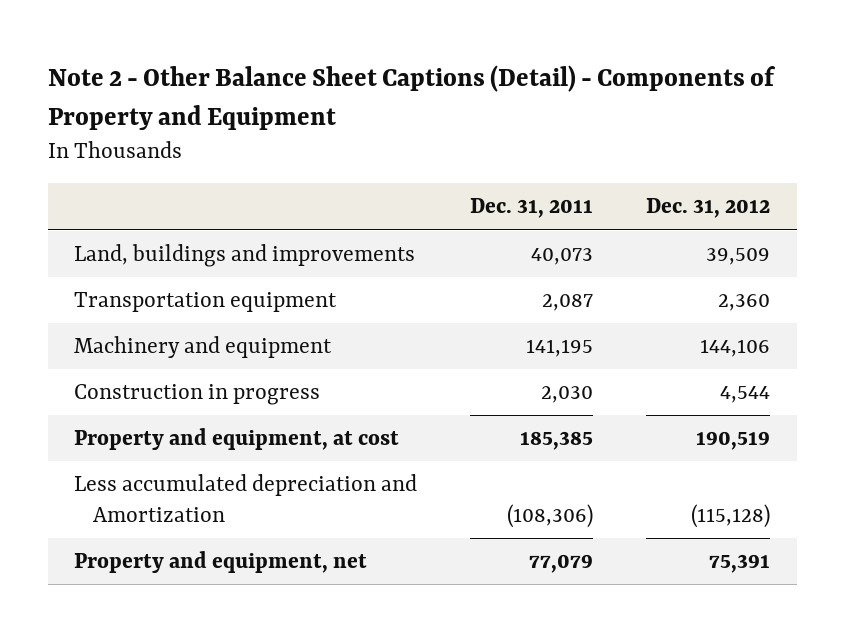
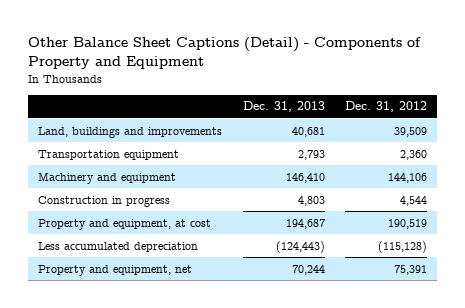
[47,65,776,130] Note 2 - Other Balance Sheet Captions (Detail) - Components of Property and Equipment -> [28,37,422,70] Other Balance Sheet Captions (Detail) - Components of Property and Equipment
[470,198,594,219] Dec. 31, 2011 -> none
none -> [242,101,325,113] Dec. 31, 2013
[74,474,418,522] Less accumulated depreciation and Amortization -> [38,241,199,252] Less accumulated depreciation

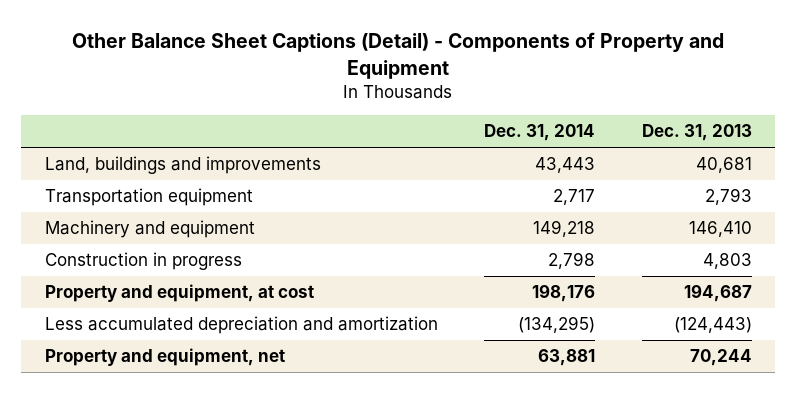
[344,101,427,113] Dec. 31, 2012 -> none
none -> [484,124,596,142] Dec. 31, 2014
[38,241,199,252] Less accumulated depreciation -> [44,316,438,335] Less accumulated depreciation and amortization

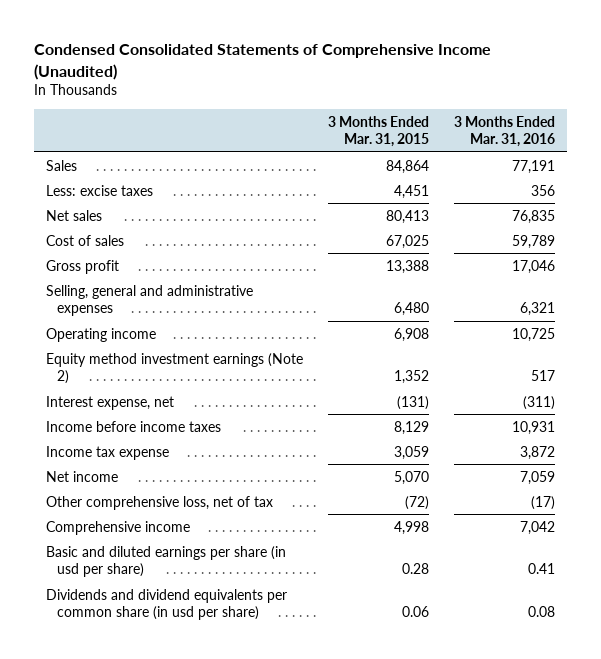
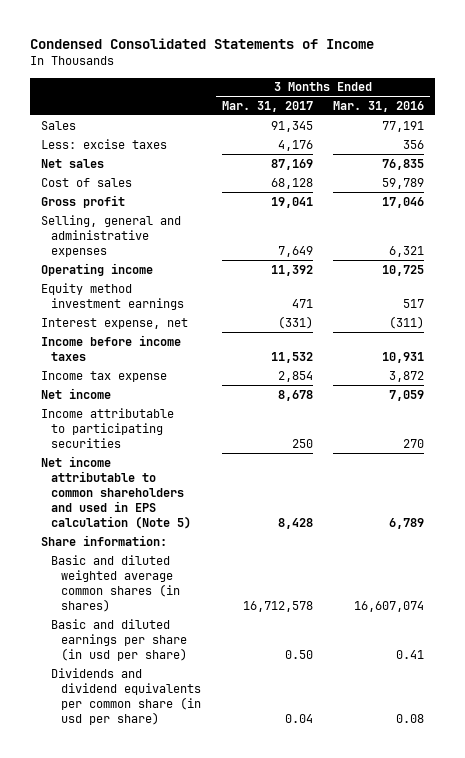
[34,44,492,80] Condensed Consolidated Statements of Comprehensive Income (Unaudited) -> [30,38,375,50] Condensed Consolidated Statements of Income
[328,115,430,147] 3 Months Ended Mar. 31, 2015 -> none
none -> [221,100,313,112] Mar. 31, 2017
[46,352,304,385] Equity method investment earnings (Note 2) -> [40,282,184,310] Equity method investment earnings
[46,495,274,510] Other comprehensive loss, net of tax -> none
[46,520,191,535] Comprehensive income -> none
none -> [40,407,174,449] Income attributable to participating securities
none -> [40,455,191,530] Net income attributable to common shareholders and used in EPS calculation (Note 5)
none -> [40,534,167,546] Share information:
none -> [50,554,180,613] Basic and diluted weighted average common shares (in shares)

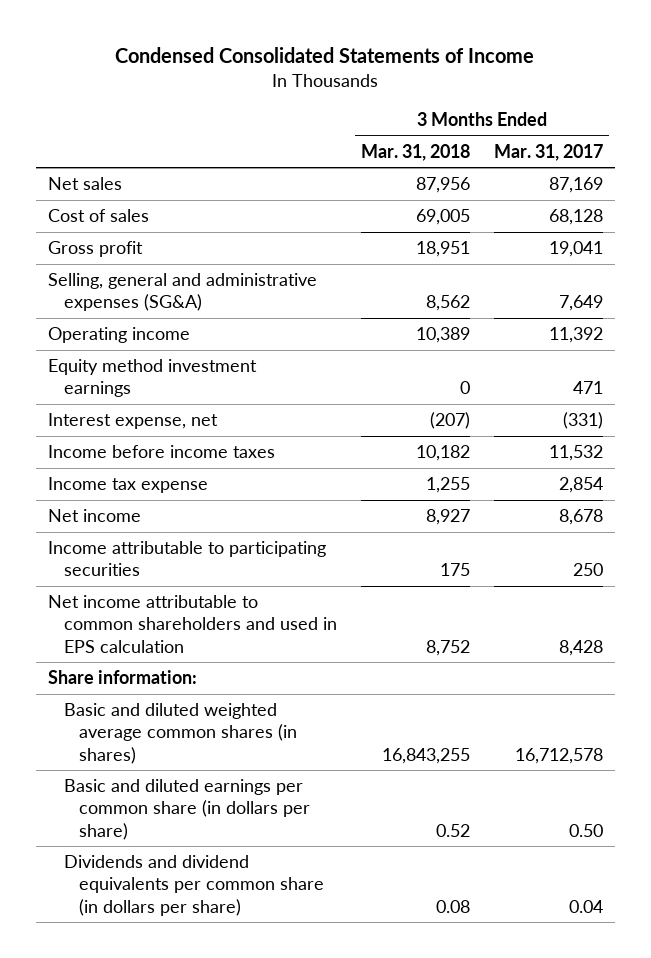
[333,100,425,112] Mar. 31, 2016 -> none
none -> [360,143,470,161] Mar. 31, 2018
[40,120,76,130] Sales -> none
[40,138,167,149] Less: excise taxes -> none
[40,214,181,258] Selling, general and administrative expenses -> [48,273,318,312] Selling, general and administrative expenses (SG&A)
[40,455,191,530] Net income attributable to common shareholders and used in EPS calculation (Note 5) -> [48,595,337,653] Net income attributable to common shareholders and used in EPS calculation
[50,618,187,662] Basic and diluted earnings per share (in usd per share) -> [63,779,311,840] Basic and diluted earnings per common share (in dollars per share)
[50,667,201,726] Dividends and dividend equivalents per common share (in usd per share) -> [63,855,325,916] Dividends and dividend equivalents per common share (in dollars per share)

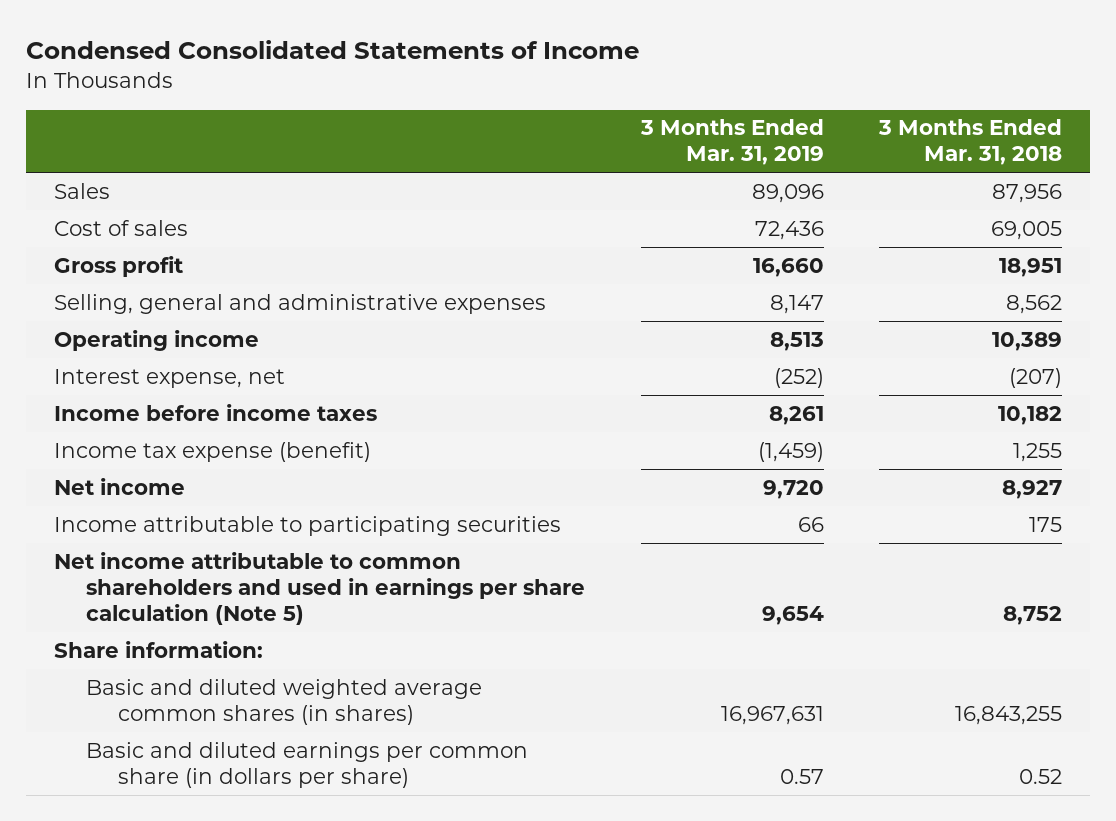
[493,143,603,161] Mar. 31, 2017 -> none
none -> [639,119,824,166] 3 Months Ended Mar. 31, 2019
[48,177,123,191] Net sales -> [54,182,111,199] Sales
[48,273,318,312] Selling, general and administrative expenses (SG&A) -> [54,293,547,314] Selling, general and administrative expenses
[48,359,258,398] Equity method investment earnings -> none
[48,477,209,494] Income tax expense -> [54,441,372,462] Income tax expense (benefit)
[48,595,337,653] Net income attributable to common shareholders and used in EPS calculation -> [54,551,585,625] Net income attributable to common shareholders and used in earnings per share calculation (Note 5)
[63,855,325,916] Dividends and dividend equivalents per common share (in dollars per share) -> none

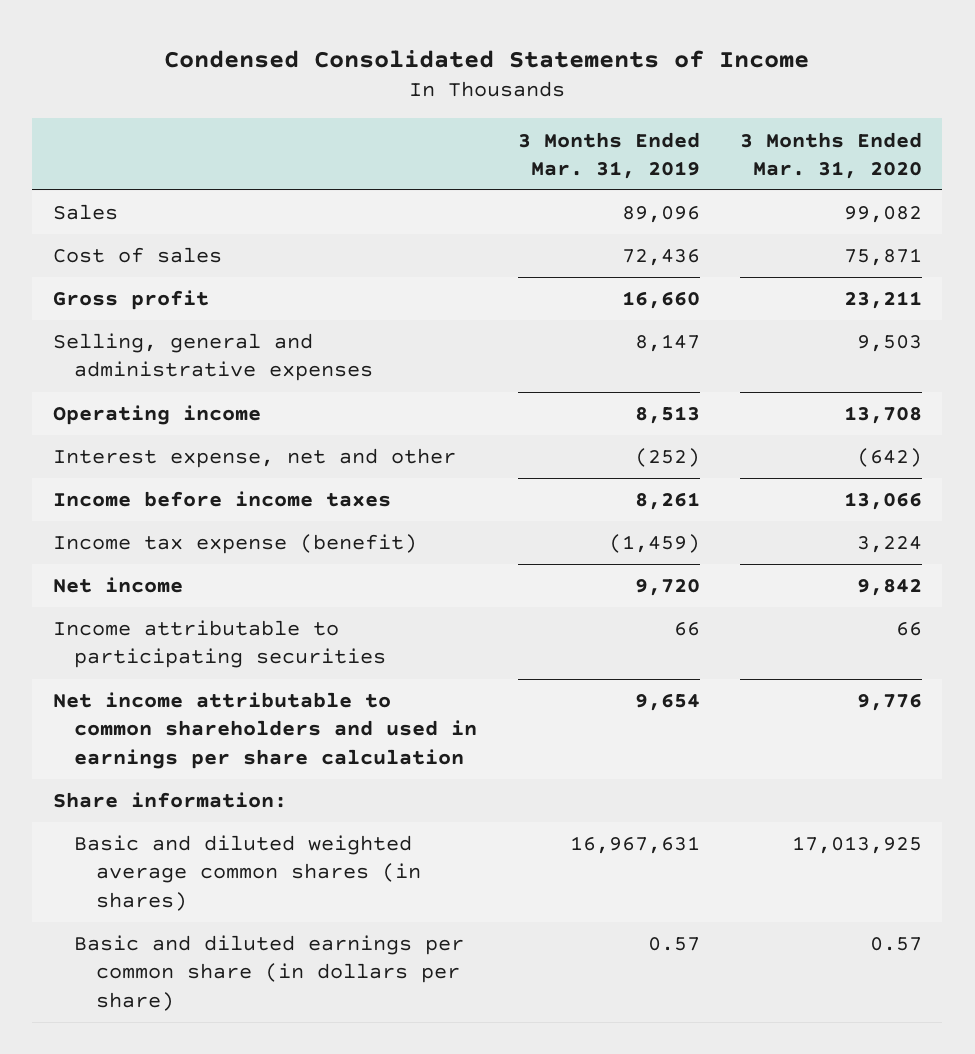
[878,119,1063,166] 3 Months Ended Mar. 31, 2018 -> none
none -> [740,131,923,179] 3 Months Ended Mar. 31, 2020
[54,368,286,388] Interest expense, net -> [52,448,456,469] Interest expense, net and other
[54,551,585,625] Net income attributable to common shareholders and used in earnings per share calculation (Note 5) -> [52,692,478,769] Net income attributable to common shareholders and used in earnings per share calculation

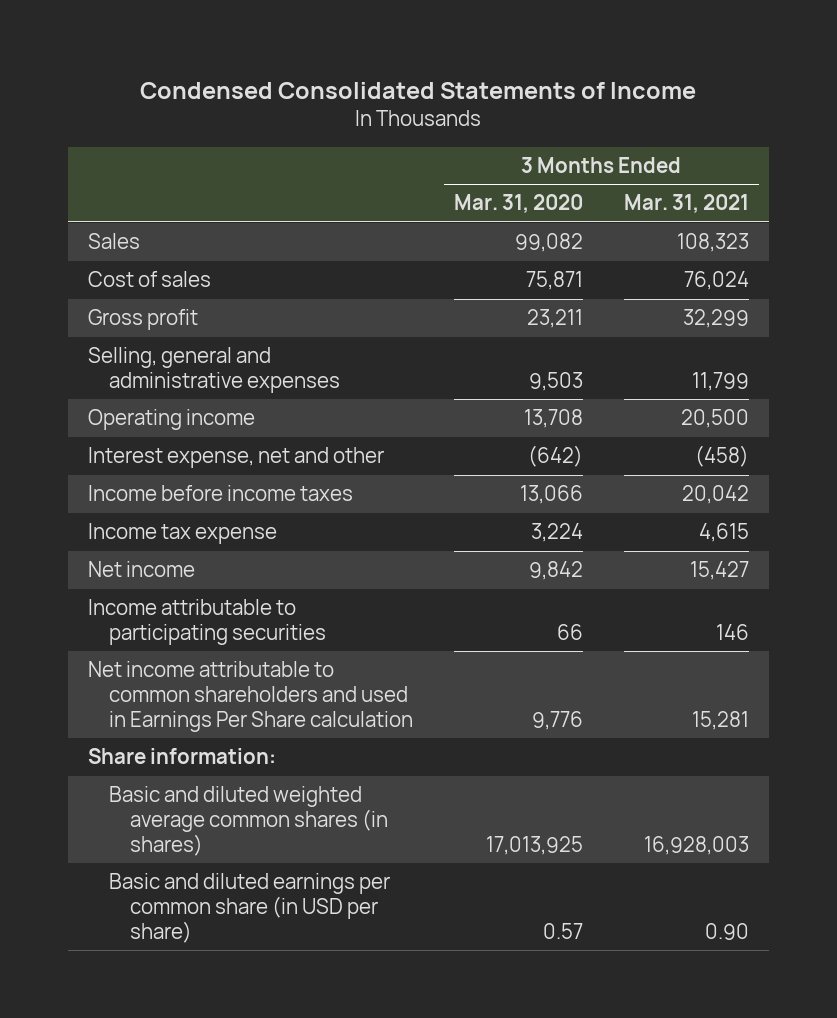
[517,131,700,179] 3 Months Ended Mar. 31, 2019 -> none
none -> [623,194,749,214] Mar. 31, 2021
[52,534,417,555] Income tax expense (benefit) -> [87,523,277,545] Income tax expense
[52,692,478,769] Net income attributable to common shareholders and used in earnings per share calculation -> [87,661,413,732] Net income attributable to common shareholders and used in Earnings Per Share calculation
[74,935,465,1011] Basic and diluted earnings per common share (in dollars per share) -> [108,873,390,943] Basic and diluted earnings per common share (in USD per share)

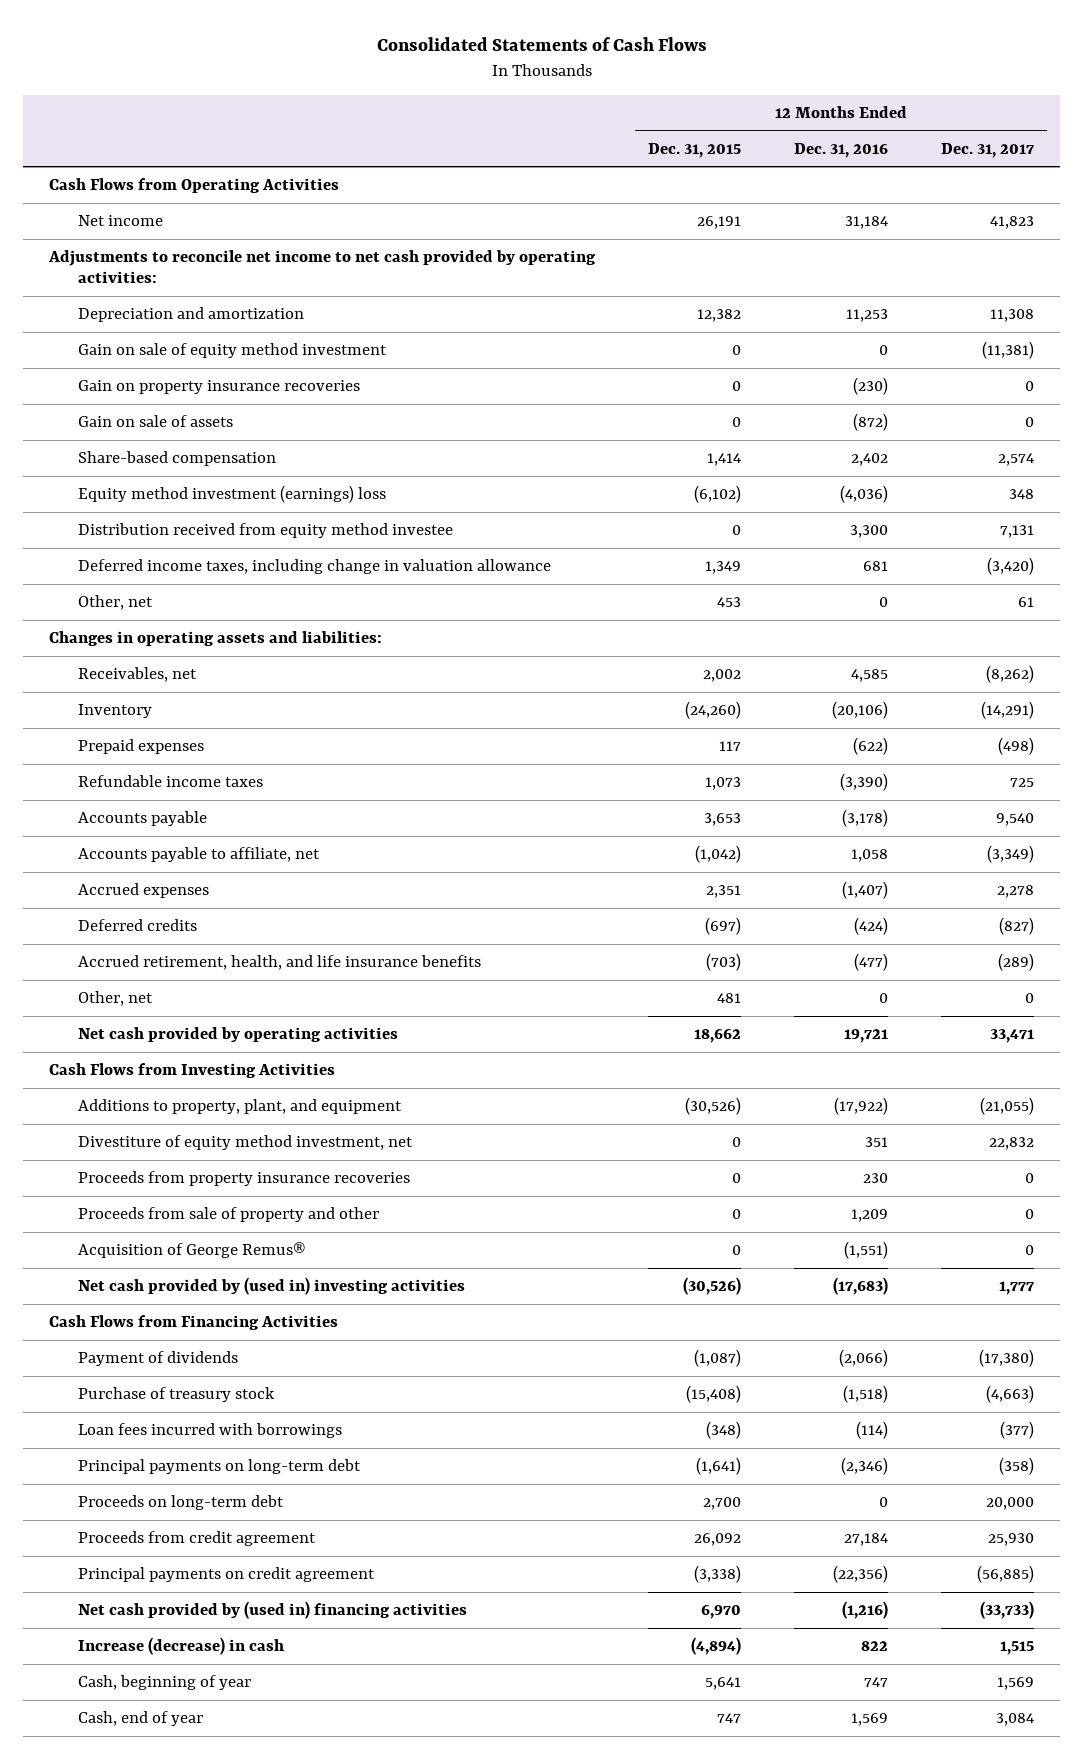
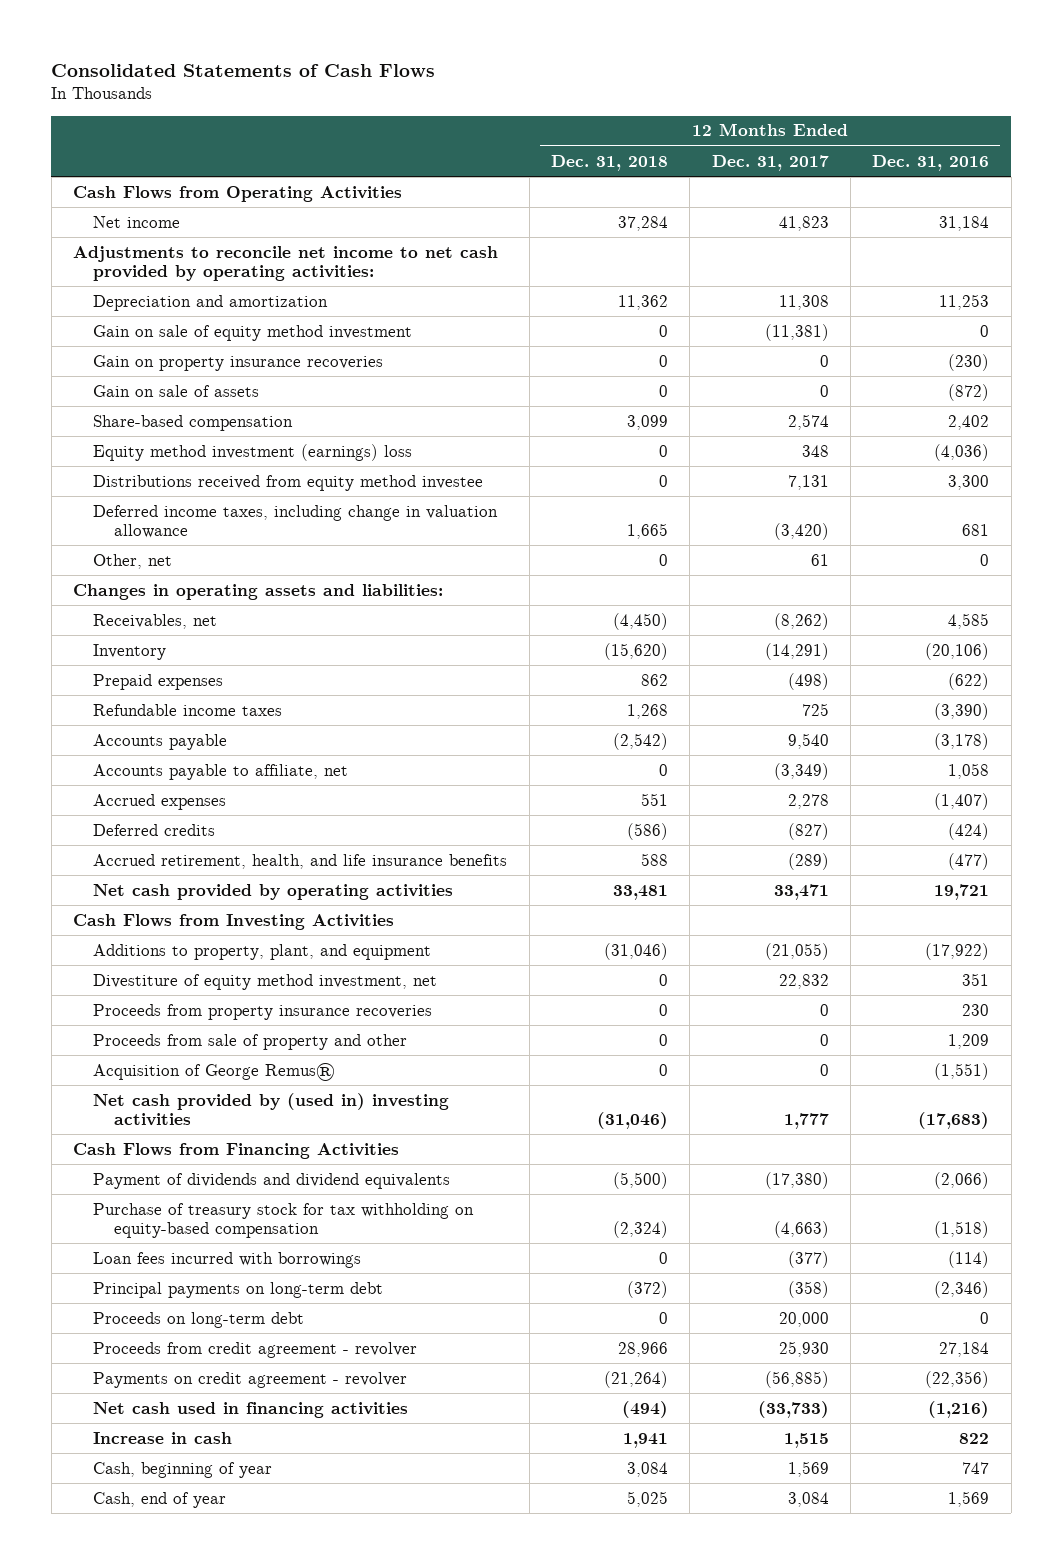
[648,142,742,158] Dec. 31, 2015 -> none
none -> [551,154,669,171] Dec. 31, 2018
[77,523,453,539] Distribution received from equity method investee -> [93,474,484,491] Distributions received from equity method investee
[77,991,153,1007] Other, net -> none
[77,1351,238,1367] Payment of dividends -> [93,1172,451,1189] Payment of dividends and dividend equivalents
[77,1387,275,1403] Purchase of treasury stock -> [93,1202,475,1238] Purchase of treasury stock for tax withholding on equity-based compensation
[77,1531,316,1547] Proceeds from credit agreement -> [93,1341,418,1358] Proceeds from credit agreement - revolver
[77,1567,375,1583] Principal payments on credit agreement -> [93,1371,408,1388] Payments on credit agreement - revolver
[77,1601,467,1620] Net cash provided by (used in) financing activities -> [93,1401,409,1418] Net cash used in financing activities
[77,1637,284,1656] Increase (decrease) in cash -> [93,1431,233,1444] Increase in cash

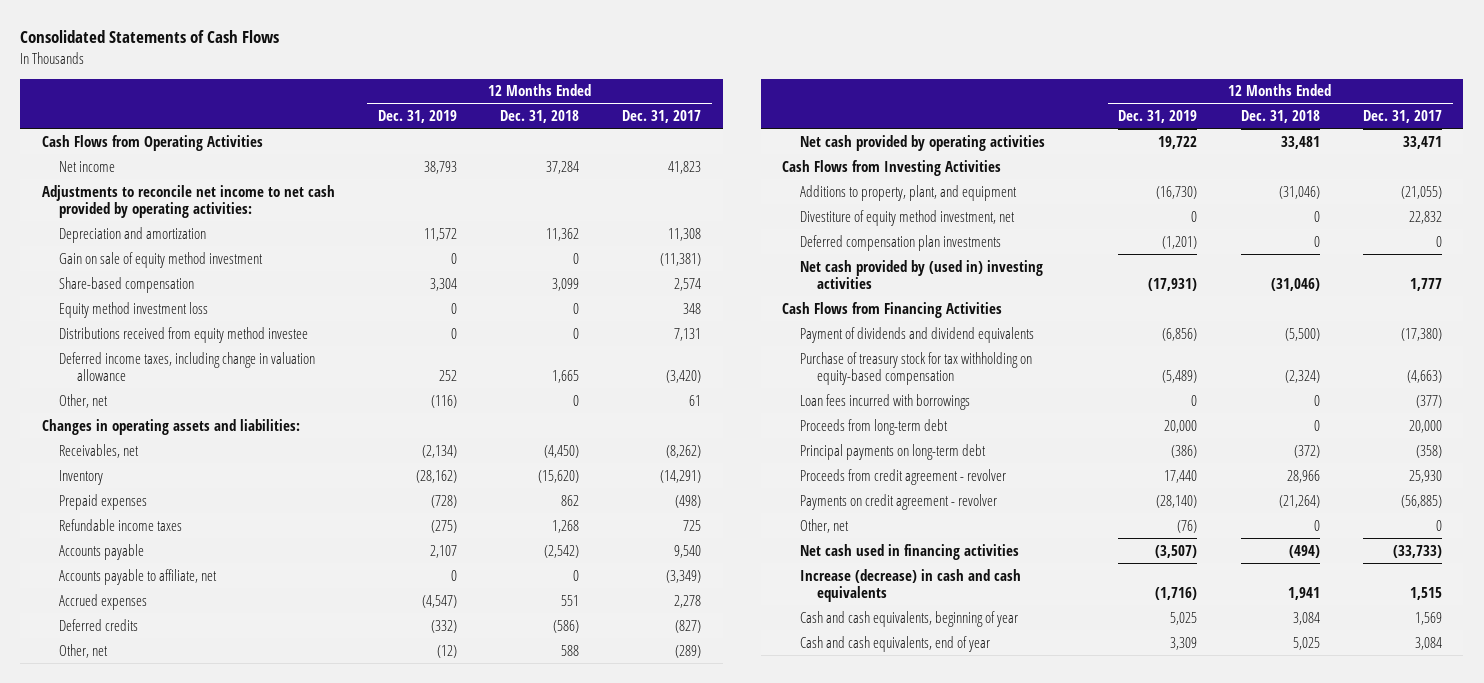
[872,154,990,171] Dec. 31, 2016 -> none
none -> [377,110,457,124] Dec. 31, 2019
[93,354,384,371] Gain on property insurance recoveries -> none
[93,384,260,397] Gain on sale of assets -> none
[93,443,413,461] Equity method investment (earnings) loss -> [59,301,209,318] Equity method investment loss
[93,853,508,869] Accrued retirement, health, and life insurance benefits -> [59,643,109,658] Other, net
[93,1003,433,1020] Proceeds from property insurance recoveries -> none
[93,1033,408,1050] Proceeds from sale of property and other -> none
[93,1062,336,1081] Acquisition of George Remus® -> none
none -> [799,234,1001,251] Deferred compensation plan investments
none -> [799,418,948,435] Proceeds from long-term debt
[93,1311,305,1328] Proceeds on long-term debt -> none
none -> [799,518,849,533] Other, net
[93,1431,233,1444] Increase in cash -> [799,568,1021,603] Increase (decrease) in cash and cash equivalents
[93,1461,273,1478] Cash, beginning of year -> [799,610,1018,627] Cash and cash equivalents, beginning of year
[93,1491,227,1508] Cash, end of year -> [799,635,990,652] Cash and cash equivalents, end of year

